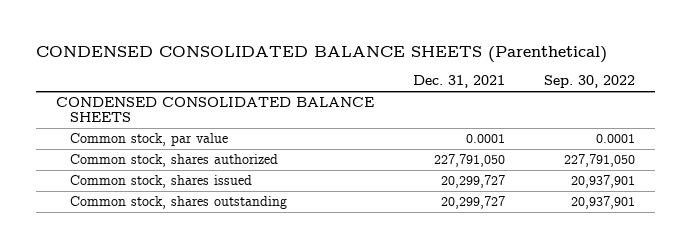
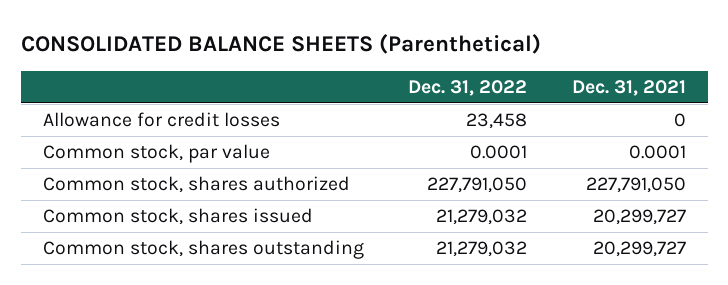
[36,46,608,64] CONDENSED CONSOLIDATED BALANCE SHEETS (Parenthetical) -> [20,33,541,54] CONSOLIDATED BALANCE SHEETS (Parenthetical)
[544,75,636,89] Sep. 30, 2022 -> none
none -> [408,79,528,96] Dec. 31, 2022
[55,96,374,123] CONDENSED CONSOLIDATED BALANCE SHEETS -> none
none -> [42,112,280,128] Allowance for credit losses

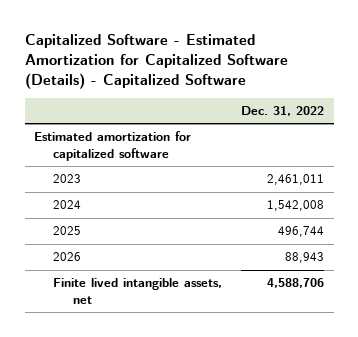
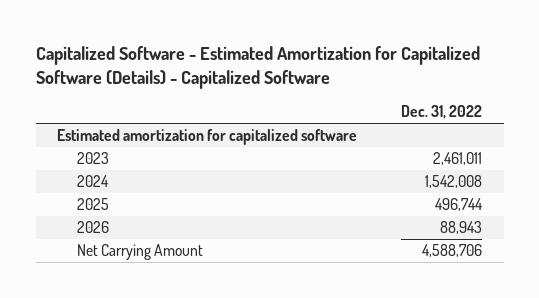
[53,278,223,305] Finite lived intangible assets, net -> [77,244,204,261] Net Carrying Amount

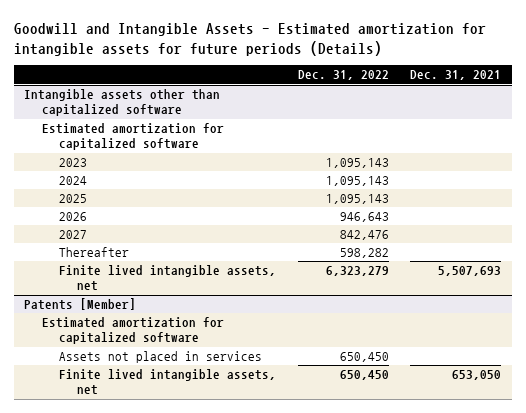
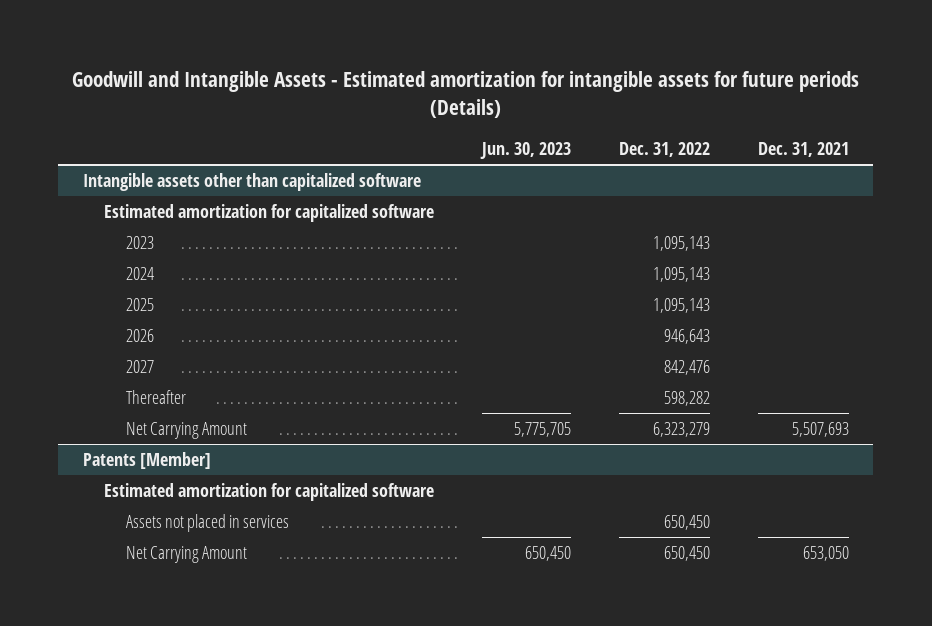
none -> [480,141,572,159] Jun. 30, 2023
[59,265,277,292] Finite lived intangible assets, net -> [125,422,247,440] Net Carrying Amount
[59,369,277,396] Finite lived intangible assets, net -> [125,546,247,564] Net Carrying Amount

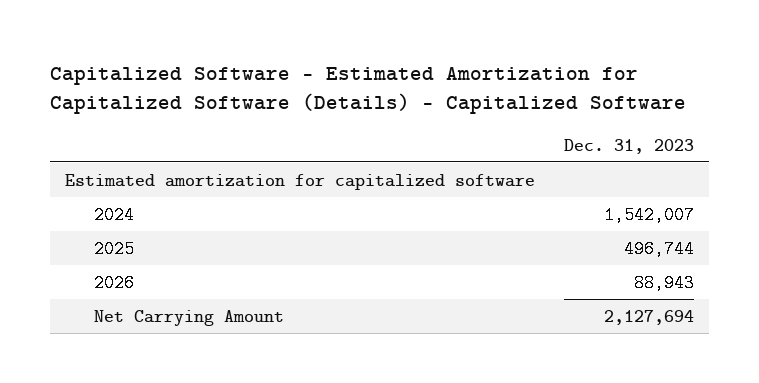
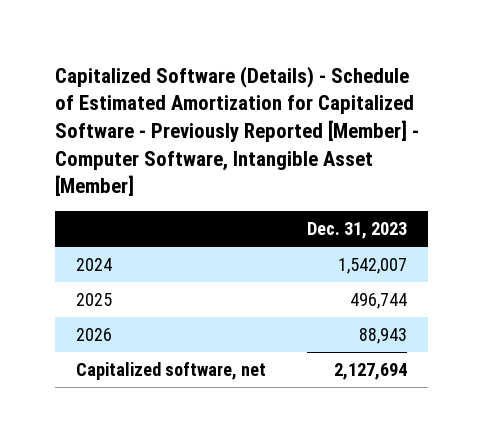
[50,66,687,115] Capitalized Software - Estimated Amortization for Capitalized Software (Details) - Capitalized Software -> [55,65,420,197] Capitalized Software (Details) - Schedule of Estimated Amortization for Capitalized Software - Previously Reported [Member] - Computer Software, Intangible Asset [Member]
[64,173,535,190] Estimated amortization for capitalized software -> none
[94,309,285,326] Net Carrying Amount -> [75,361,266,380] Capitalized software, net

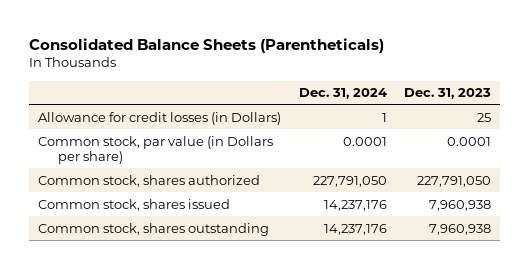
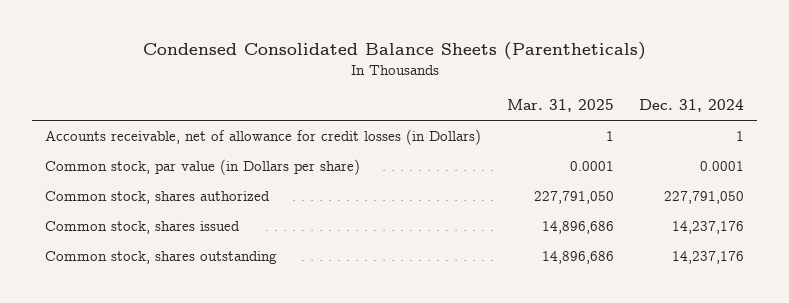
[29,37,385,53] Consolidated Balance Sheets (Parentheticals) -> [142,42,646,61] Condensed Consolidated Balance Sheets (Parentheticals)
[404,88,492,100] Dec. 31, 2023 -> none
none -> [506,99,614,113] Mar. 31, 2025
[38,111,282,125] Allowance for credit losses (in Dollars) -> [45,129,482,146] Accounts receivable, net of allowance for credit losses (in Dollars)

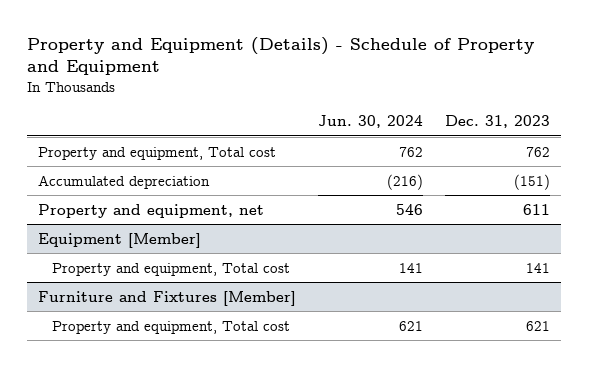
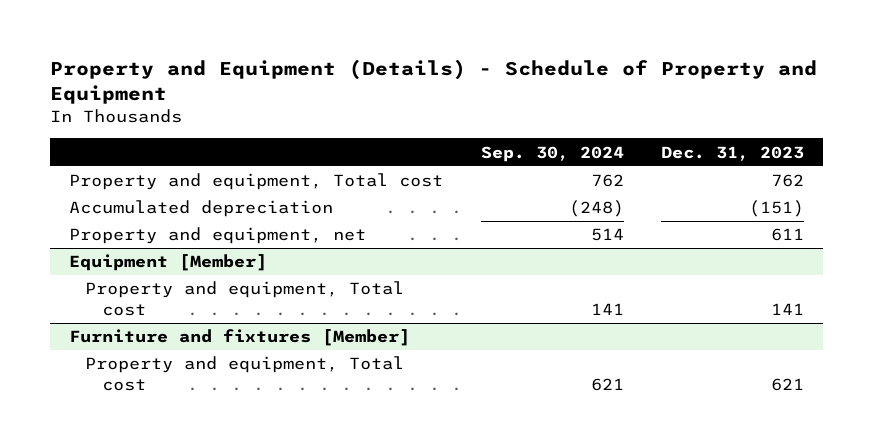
[318,115,424,129] Jun. 30, 2024 -> none
none -> [480,145,624,162] Sep. 30, 2024
[38,290,297,306] Furniture and Fixtures [Member] -> [69,329,411,347] Furniture and fixtures [Member]

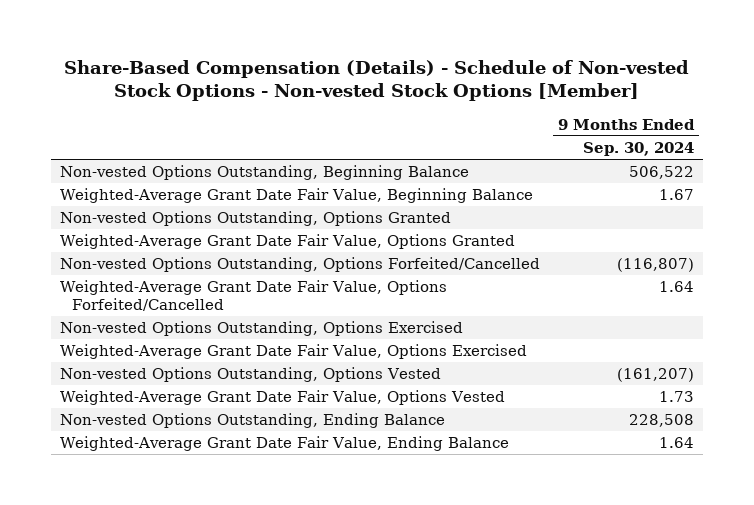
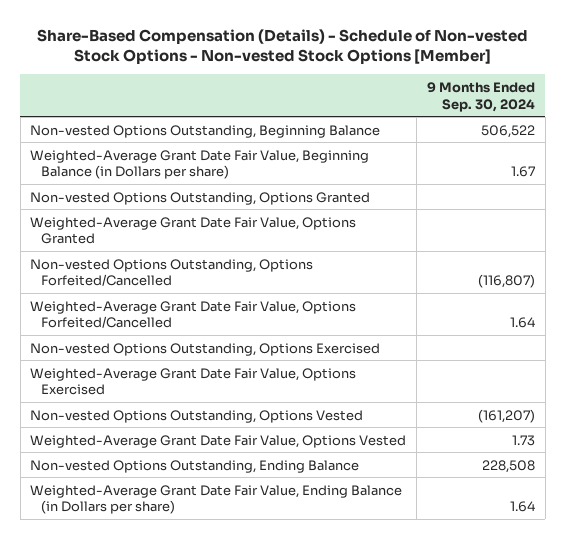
[59,188,533,204] Weighted-Average Grant Date Fair Value, Beginning Balance -> [30,149,370,180] Weighted-Average Grant Date Fair Value, Beginning Balance (in Dollars per share)
[59,436,509,452] Weighted-Average Grant Date Fair Value, Ending Balance -> [30,484,403,515] Weighted-Average Grant Date Fair Value, Ending Balance (in Dollars per share)

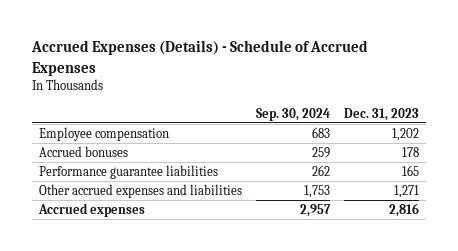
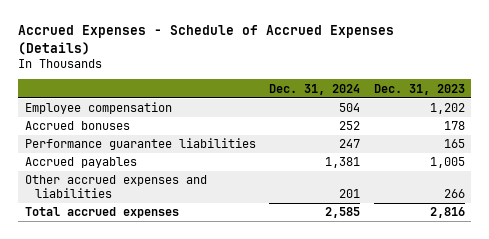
[30,40,368,76] Accrued Expenses (Details) - Schedule of Accrued Expenses -> [17,25,394,55] Accrued Expenses - Schedule of Accrued Expenses (Details)
[256,107,331,121] Sep. 30, 2024 -> none
none -> [269,83,361,95] Dec. 31, 2024
none -> [24,157,137,169] Accrued payables
[394,185,420,199] 1,271 -> [443,188,465,198] 266
[37,203,145,218] Accrued expenses -> [24,207,179,219] Total accrued expenses

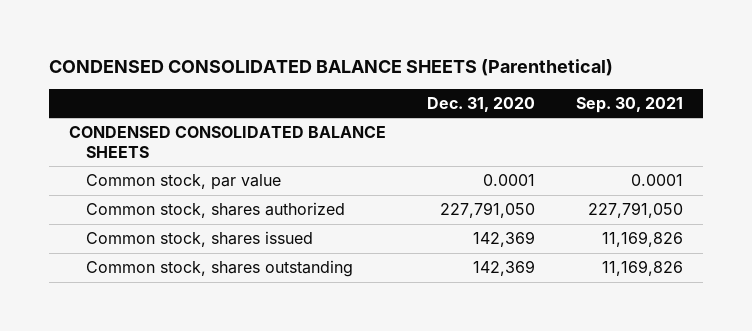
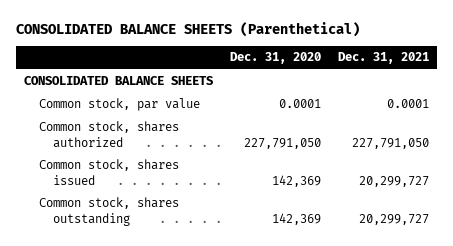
[48,59,613,77] CONDENSED CONSOLIDATED BALANCE SHEETS (Parenthetical) -> [15,22,360,38] CONSOLIDATED BALANCE SHEETS (Parenthetical)
[575,96,683,113] Sep. 30, 2021 -> none
none -> [337,52,429,65] Dec. 31, 2021
[69,126,387,158] CONDENSED CONSOLIDATED BALANCE SHEETS -> [24,76,214,86] CONSOLIDATED BALANCE SHEETS

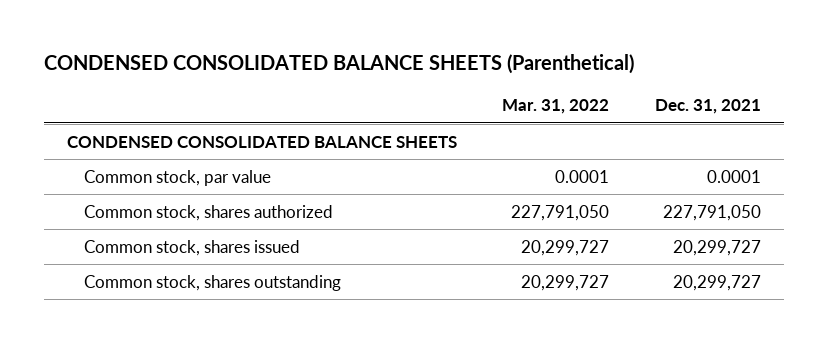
[15,22,360,38] CONSOLIDATED BALANCE SHEETS (Parenthetical) -> [43,54,634,75] CONDENSED CONSOLIDATED BALANCE SHEETS (Parenthetical)
[230,52,322,65] Dec. 31, 2020 -> none
none -> [502,99,610,115] Mar. 31, 2022
[24,76,214,86] CONSOLIDATED BALANCE SHEETS -> [66,135,457,148] CONDENSED CONSOLIDATED BALANCE SHEETS

